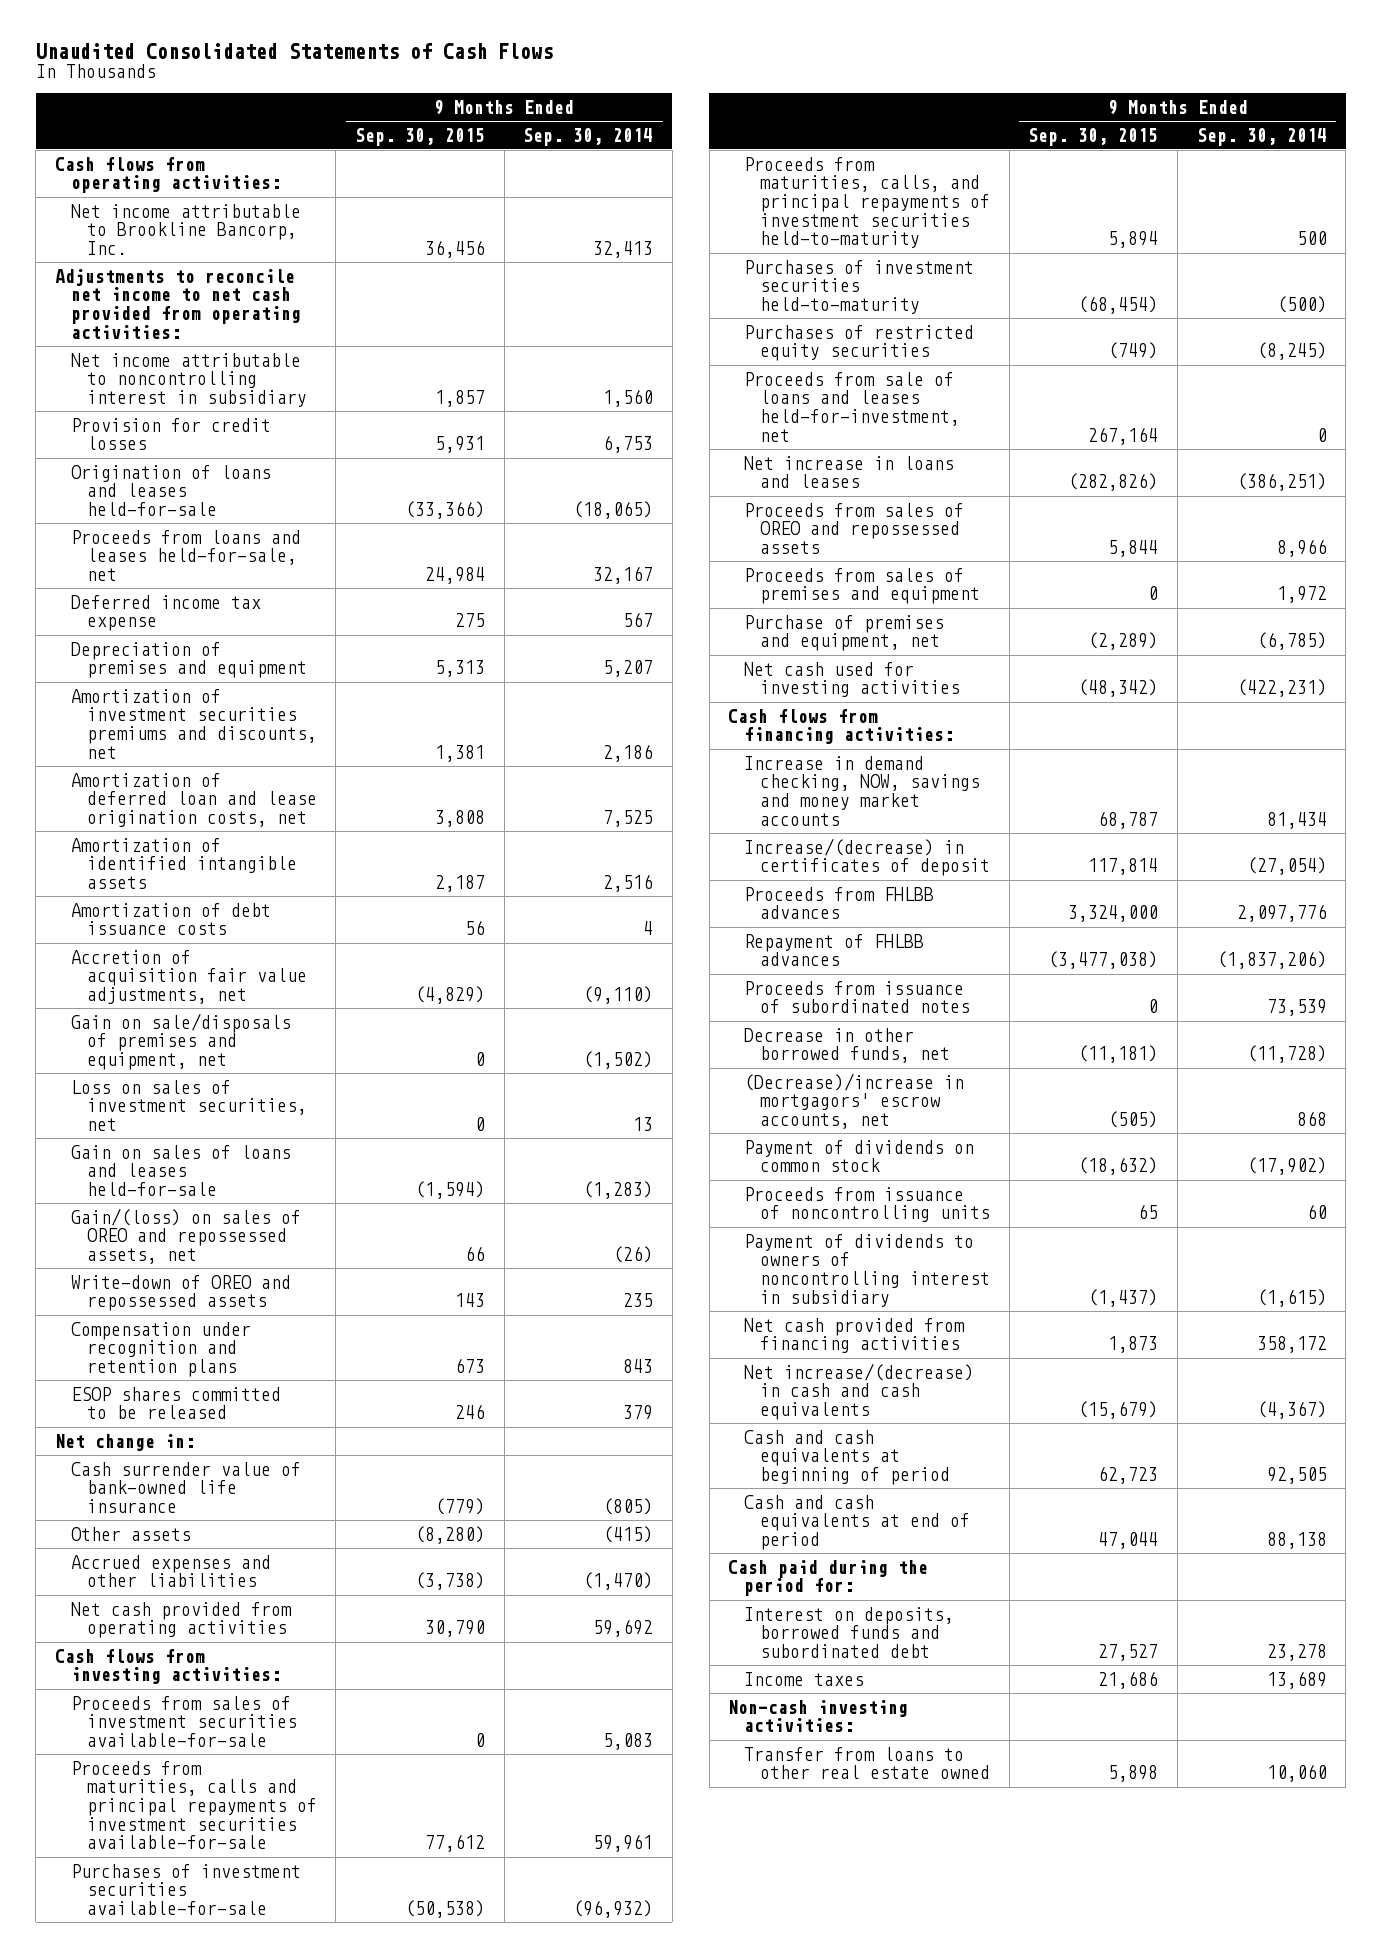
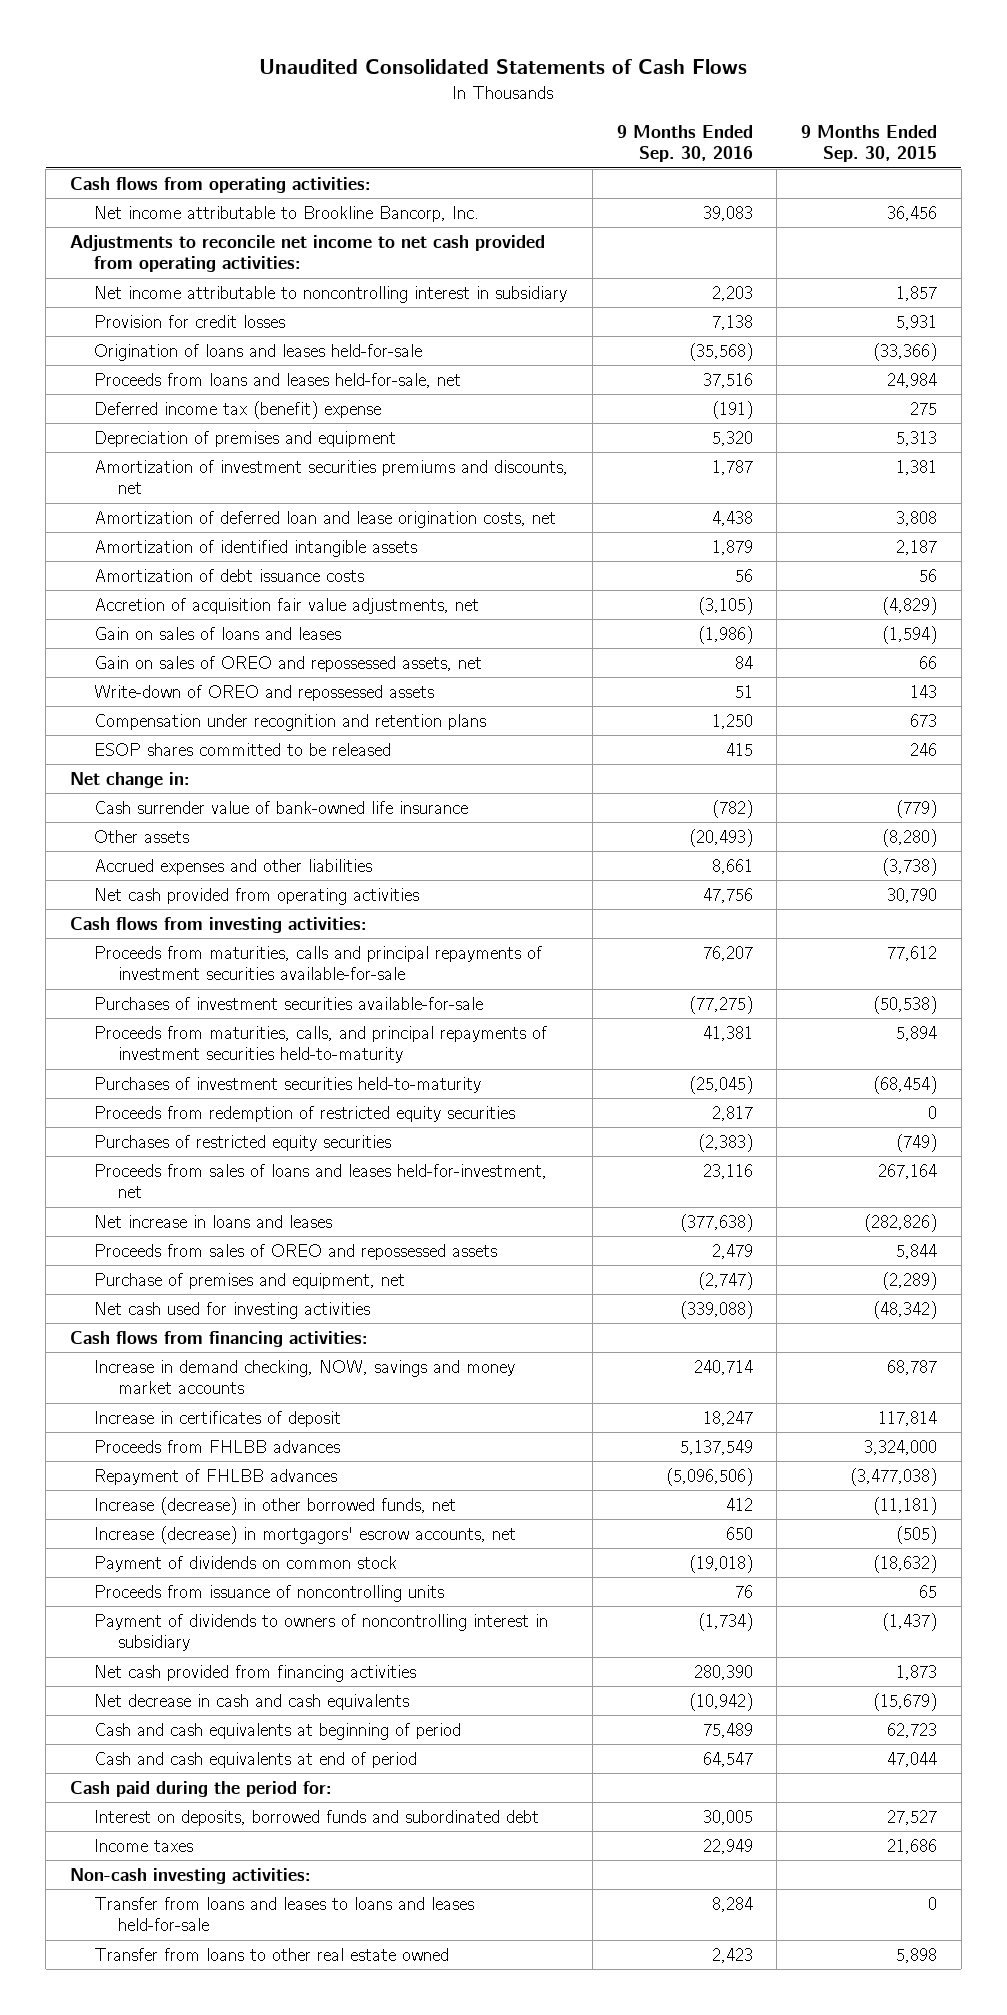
[523,127,654,146] Sep. 30, 2014 -> none
none -> [616,124,753,163] 9 Months Ended Sep. 30, 2016
[70,594,261,632] Deferred income tax expense -> [94,400,382,419] Deferred income tax (benefit) expense
[70,1012,291,1071] Gain on sale/disposals of premises and equipment, net -> none
[70,1079,307,1132] Loss on sales of investment securities, net -> none
[70,1144,291,1197] Gain on sales of loans and leases held-for-sale -> [94,626,342,640] Gain on sales of loans and leases
[70,1207,301,1265] Gain/(loss) on sales of OREO and repossessed assets, net -> [94,655,483,672] Gain on sales of OREO and repossessed assets, net
[70,1695,297,1748] Proceeds from sales of investment securities available-for-sale -> none
none -> [94,1105,516,1122] Proceeds from redemption of restricted equity securities
[744,371,961,442] Proceeds from sale of loans and leases held-for-investment, net -> [94,1163,548,1199] Proceeds from sales of loans and leases held-for-investment, net
[744,567,981,605] Proceeds from sales of premises and equipment -> none
[744,837,991,877] Increase/(decrease) in certificates of deposit -> [94,1410,342,1427] Increase in certificates of deposit
[744,980,971,1014] Proceeds from issuance of subordinated notes -> none
[744,1027,951,1064] Decrease in other borrowed funds, net -> [94,1496,457,1515] Increase (decrease) in other borrowed funds, net
[744,1072,965,1130] (Decrease)/increase in mortgagors' escrow accounts, net -> [94,1525,517,1544] Increase (decrease) in mortgagors' escrow accounts, net
[744,1362,975,1421] Net increase/(decrease) in cash and cash equivalents -> [94,1693,410,1710] Net decrease in cash and cash equivalents
none -> [94,1896,475,1932] Transfer from loans and leases to loans and leases held-for-sale

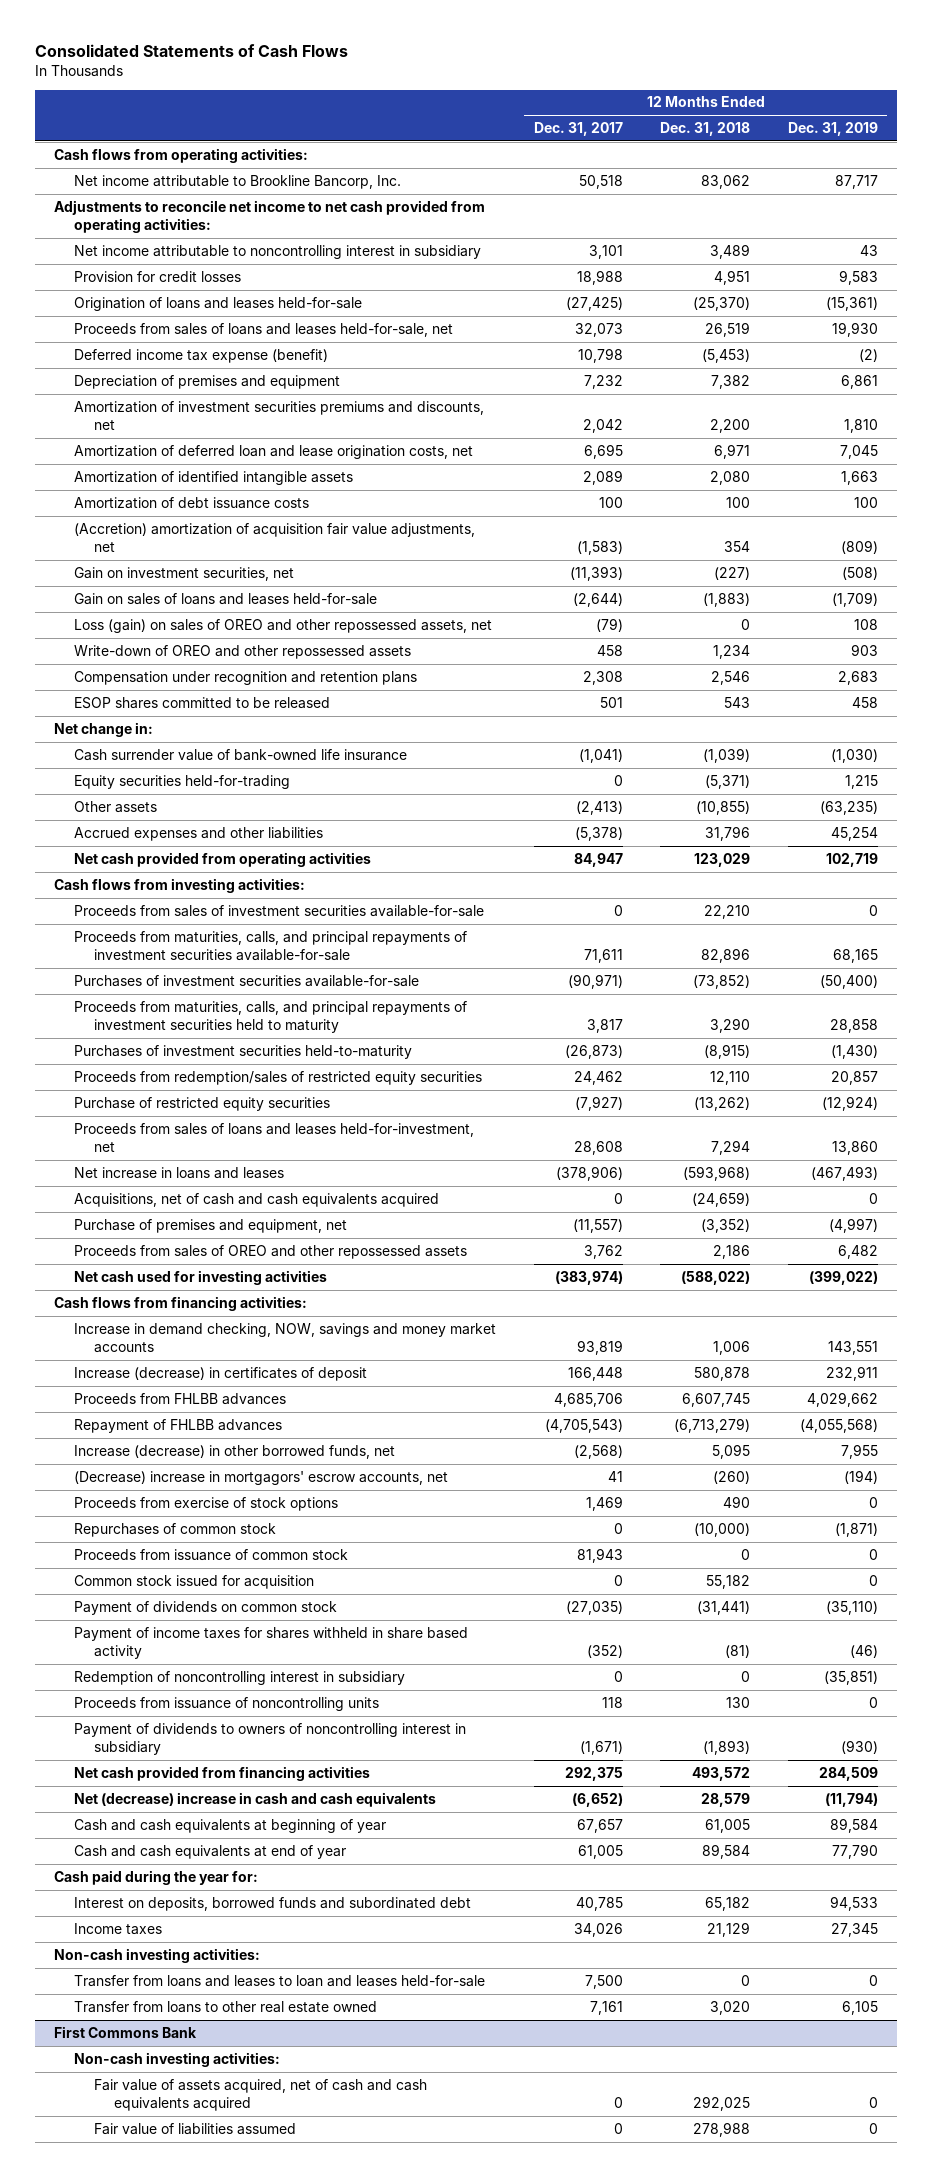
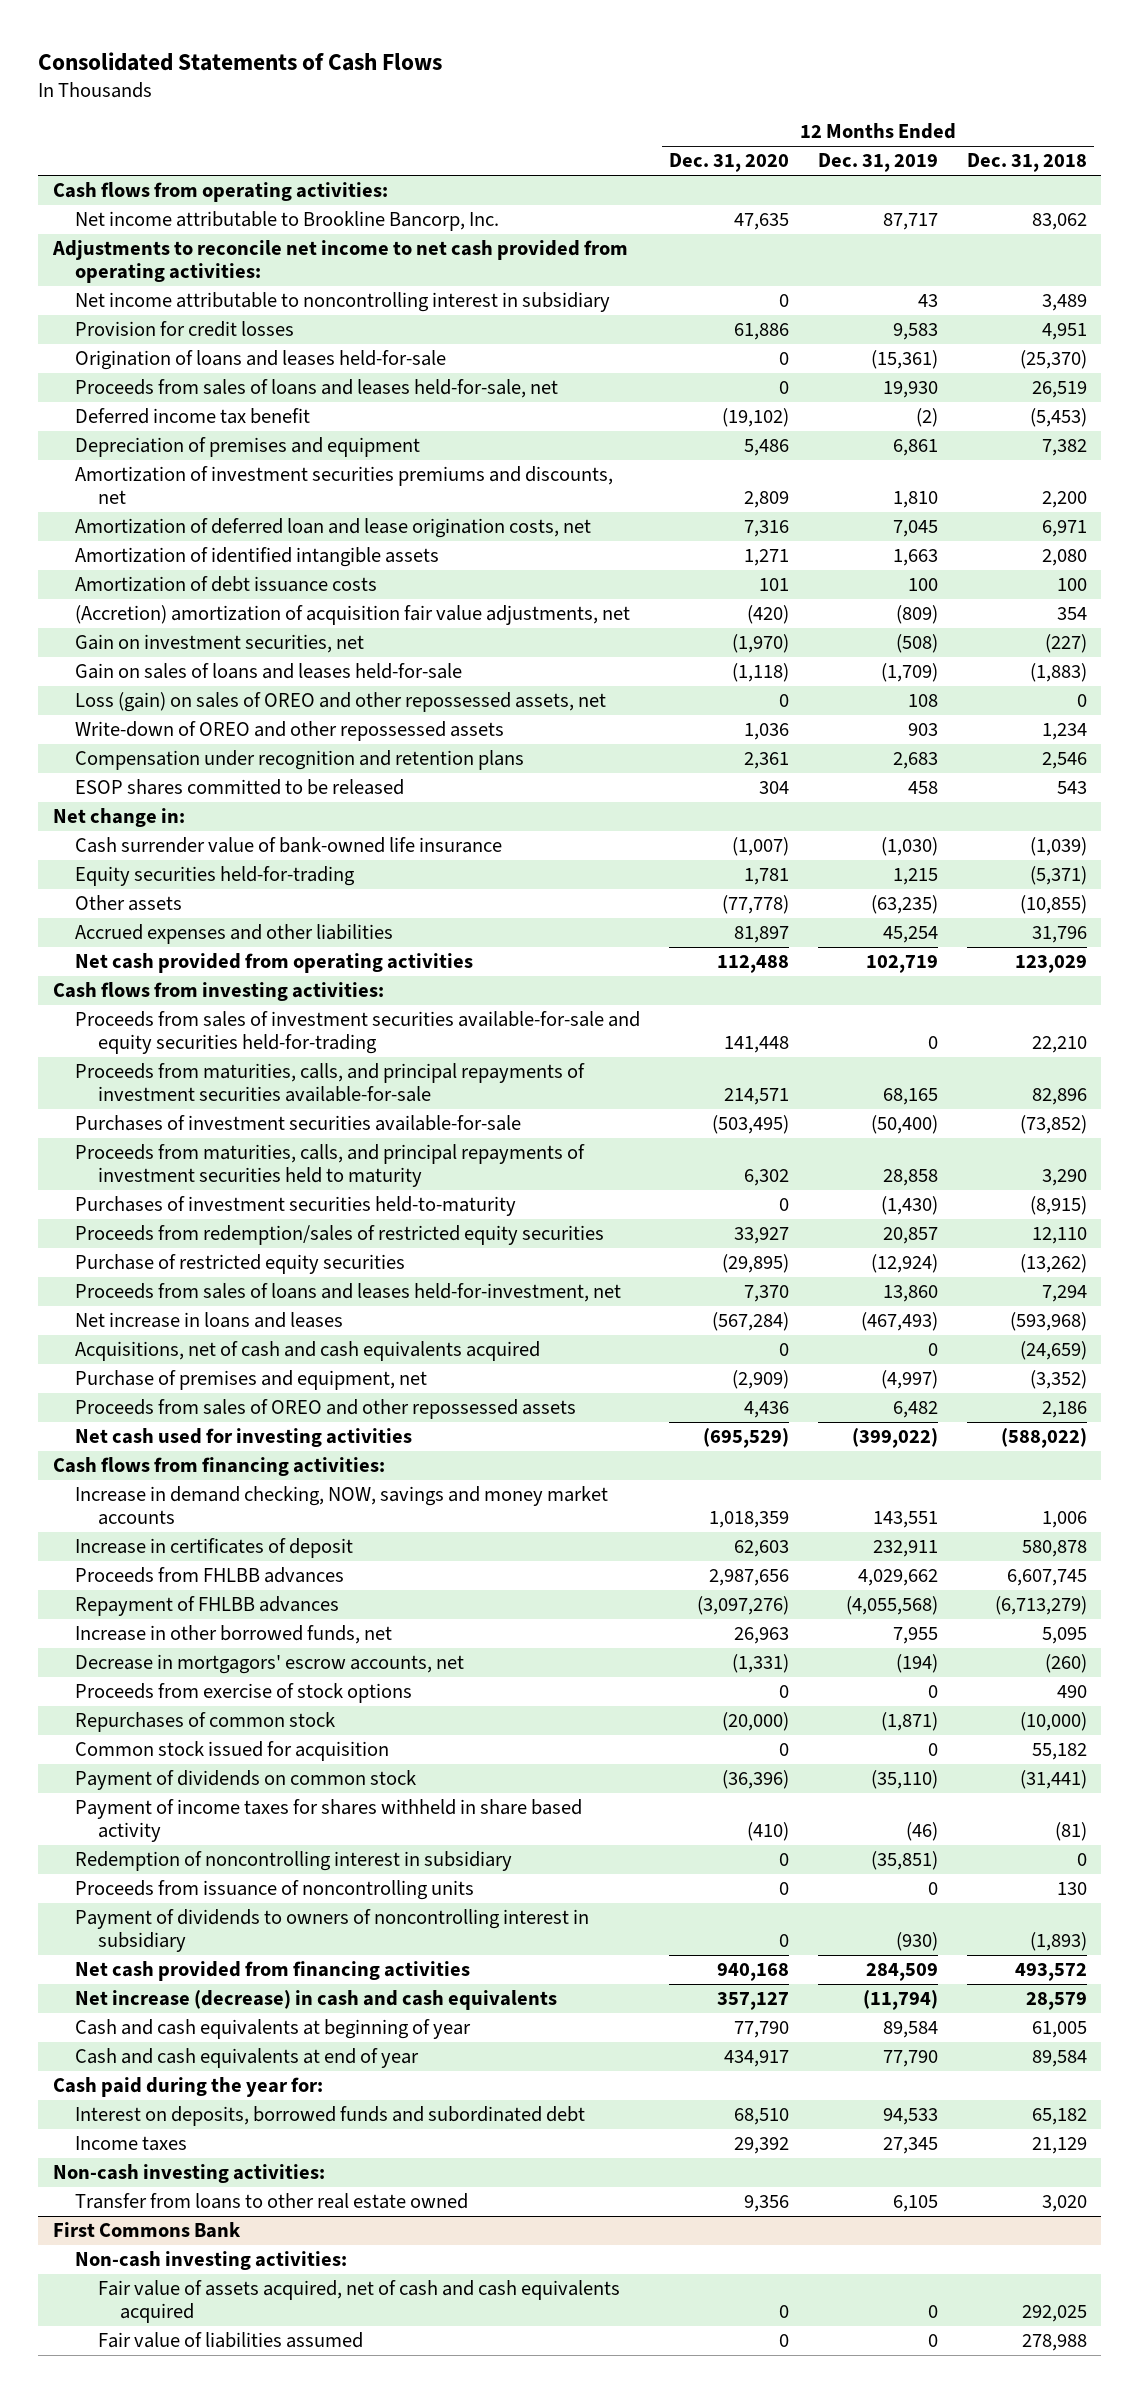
[533,122,623,137] Dec. 31, 2017 -> none
none -> [669,153,790,173] Dec. 31, 2020
[74,348,329,363] Deferred income tax expense (benefit) -> [75,408,311,425] Deferred income tax benefit
[74,904,485,917] Proceeds from sales of investment securities available-for-sale -> [75,1011,641,1055] Proceeds from sales of investment securities available-for-sale and equity securities held-for-trading
[74,1366,368,1381] Increase (decrease) in certificates of deposit -> [75,1538,354,1559] Increase in certificates of deposit
[74,1444,396,1459] Increase (decrease) in other borrowed funds, net -> [75,1625,393,1645] Increase in other borrowed funds, net
[74,1470,449,1485] (Decrease) increase in mortgagors' escrow accounts, net -> [75,1654,465,1675] Decrease in mortgagors' escrow accounts, net
[74,1548,349,1561] Proceeds from issuance of common stock -> none
[74,1791,437,1807] Net (decrease) increase in cash and cash equivalents -> [75,1990,558,2011] Net increase (decrease) in cash and cash equivalents
[74,1974,486,1987] Transfer from loans and leases to loan and leases held-for-sale -> none

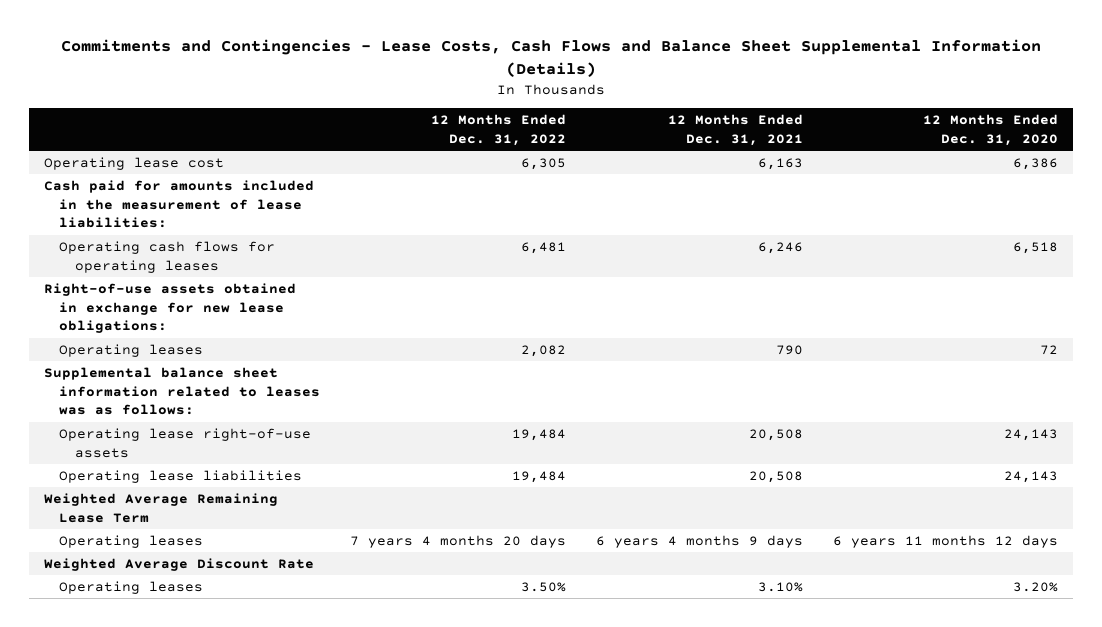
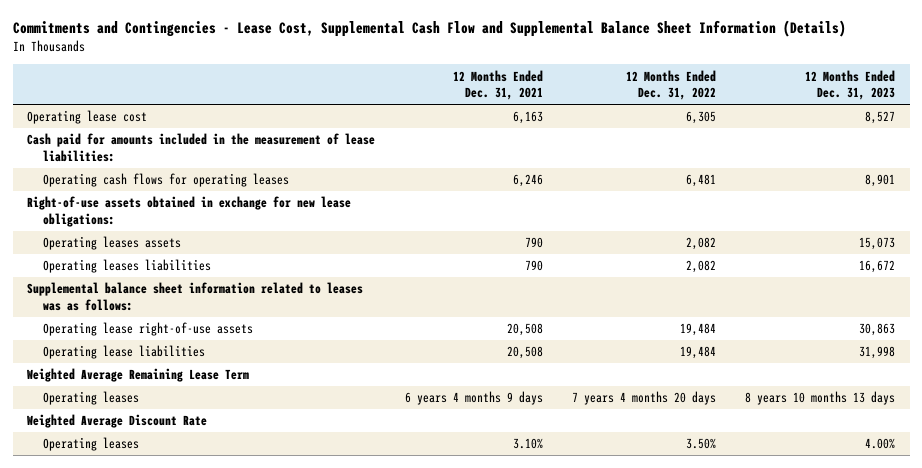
[61,39,1042,78] Commitments and Contingencies - Lease Costs, Cash Flows and Balance Sheet Supplemental Information (Details) -> [12,20,846,38] Commitments and Contingencies - Lease Cost, Supplemental Cash Flow and Supplemental Balance Sheet Information (Details)
[923,114,1059,146] 12 Months Ended Dec. 31, 2020 -> none
none -> [805,69,896,101] 12 Months Ended Dec. 31, 2023
none -> [42,236,181,251] Operating leases assets
[59,344,204,358] Operating leases -> [42,259,211,274] Operating leases liabilities

